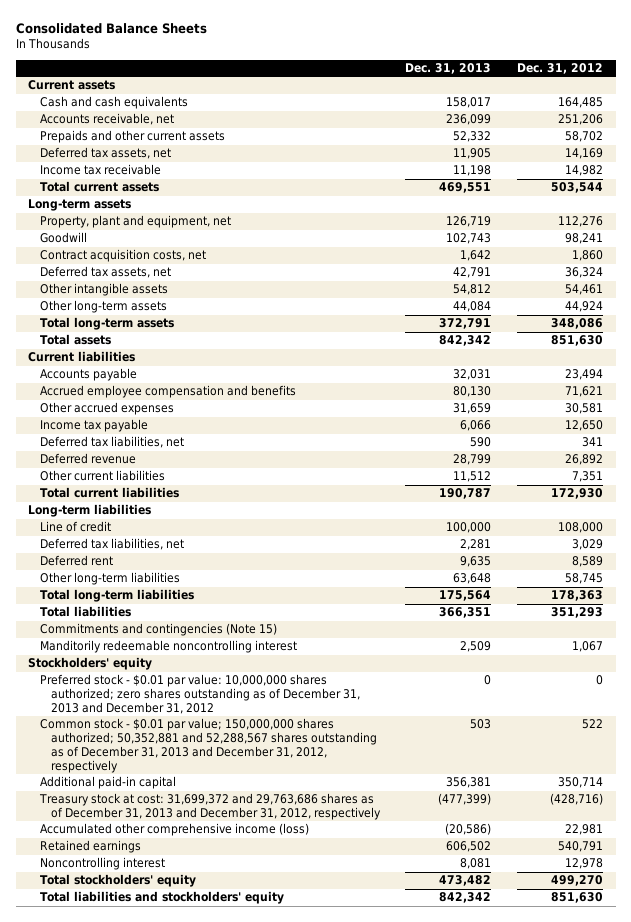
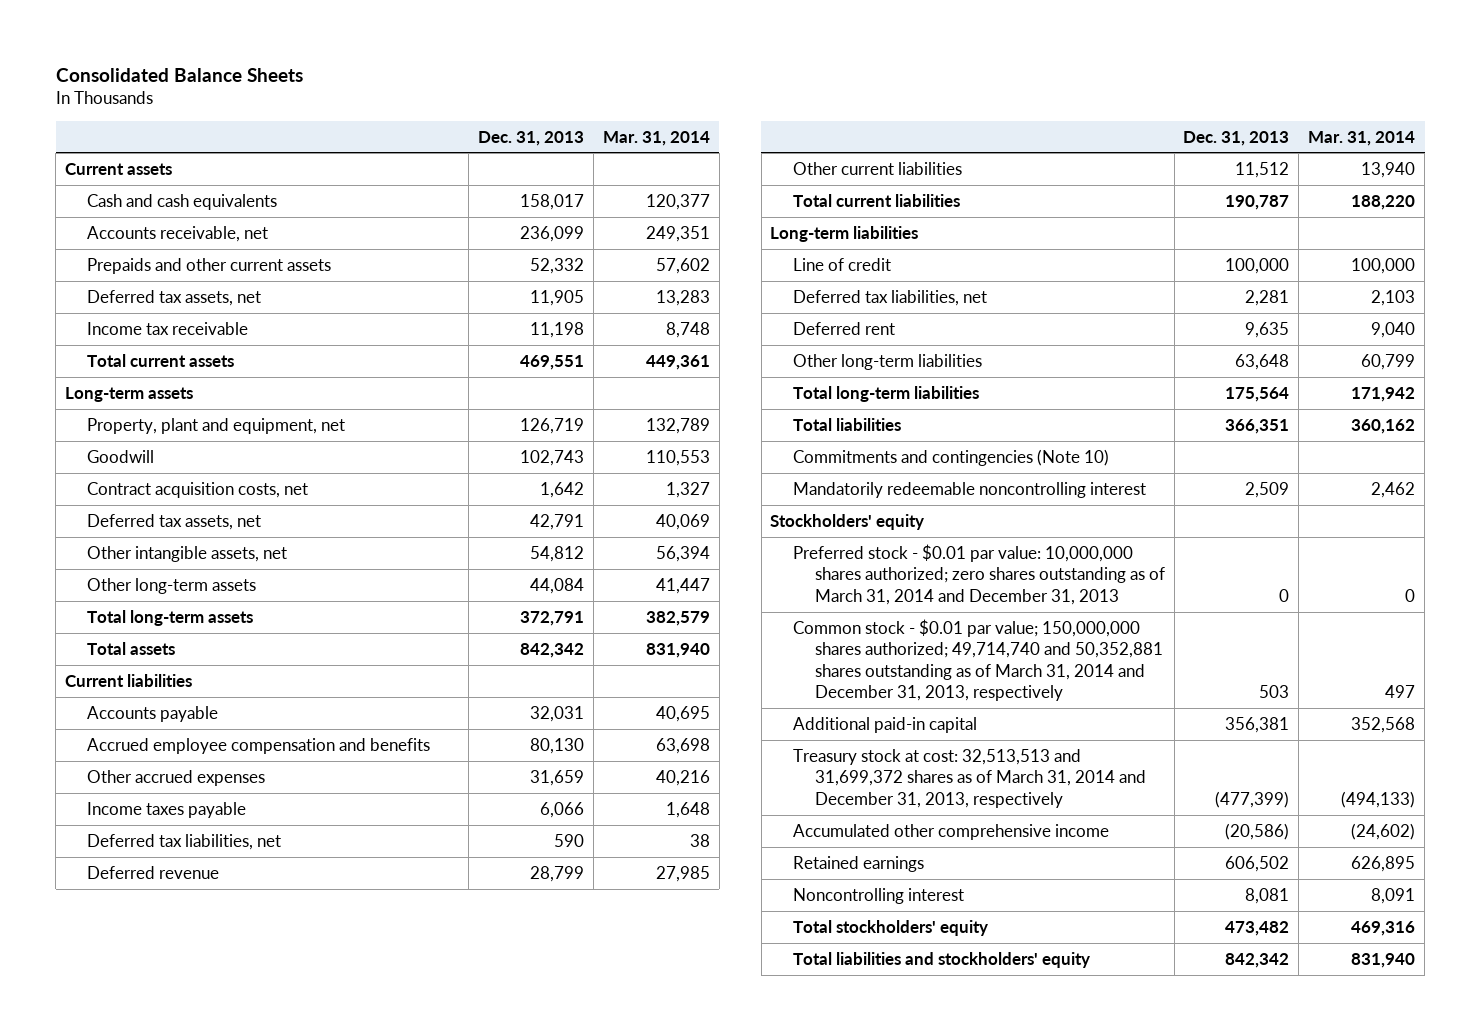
[516,63,603,75] Dec. 31, 2012 -> none
none -> [602,130,710,146] Mar. 31, 2014
[39,283,168,297] Other intangible assets -> [87,545,288,562] Other intangible assets, net
[39,419,148,433] Income tax payable -> [87,801,247,818] Income taxes payable
[39,623,277,637] Commitments and contingencies (Note 15) -> [792,448,1109,466] Commitments and contingencies (Note 10)
[39,640,297,654] Manditorily redeemable noncontrolling interest -> [792,481,1146,498] Mandatorily redeemable noncontrolling interest
[39,674,360,715] Preferred stock - $0.01 par value: 10,000,000 shares authorized; zero shares outstanding as of December 31, 2013 and December 31, 2012 -> [792,543,1165,605] Preferred stock - $0.01 par value: 10,000,000 shares authorized; zero shares outstanding as of March 31, 2014 and December 31, 2013
[39,718,377,773] Common stock - $0.01 par value; 150,000,000 shares authorized; 50,352,881 and 52,288,567 shares outstanding as of December 31, 2013 and December 31, 2012, respectively -> [792,618,1163,702] Common stock - $0.01 par value; 150,000,000 shares authorized; 49,714,740 and 50,352,881 shares outstanding as of March 31, 2014 and December 31, 2013, respectively
[38,793,381,821] Treasury stock at cost: 31,699,372 and 29,763,686 shares as of December 31, 2013 and December 31, 2012, respectively -> [792,748,1146,808] Treasury stock at cost: 32,513,513 and 31,699,372 shares as of March 31, 2014 and December 31, 2013, respectively
[39,823,309,837] Accumulated other comprehensive income (loss) -> [792,823,1109,840] Accumulated other comprehensive income

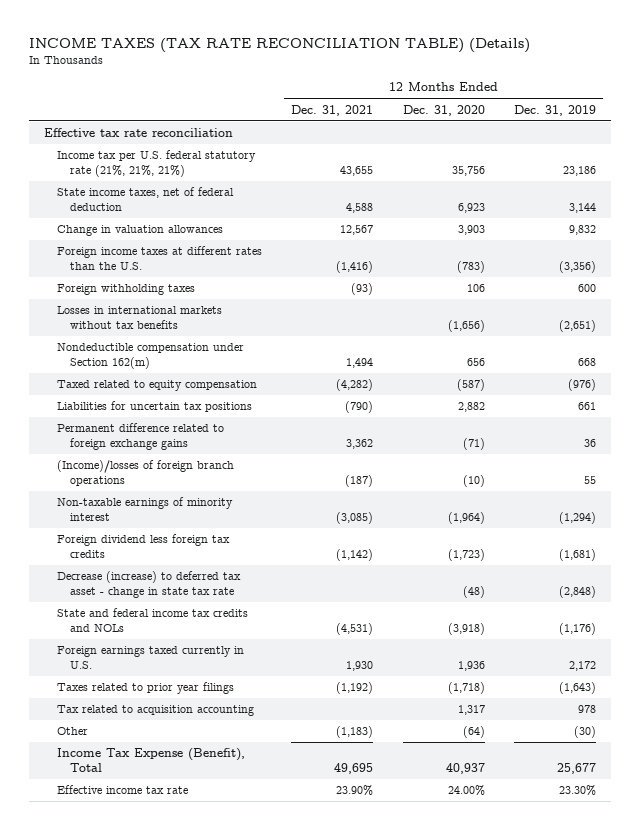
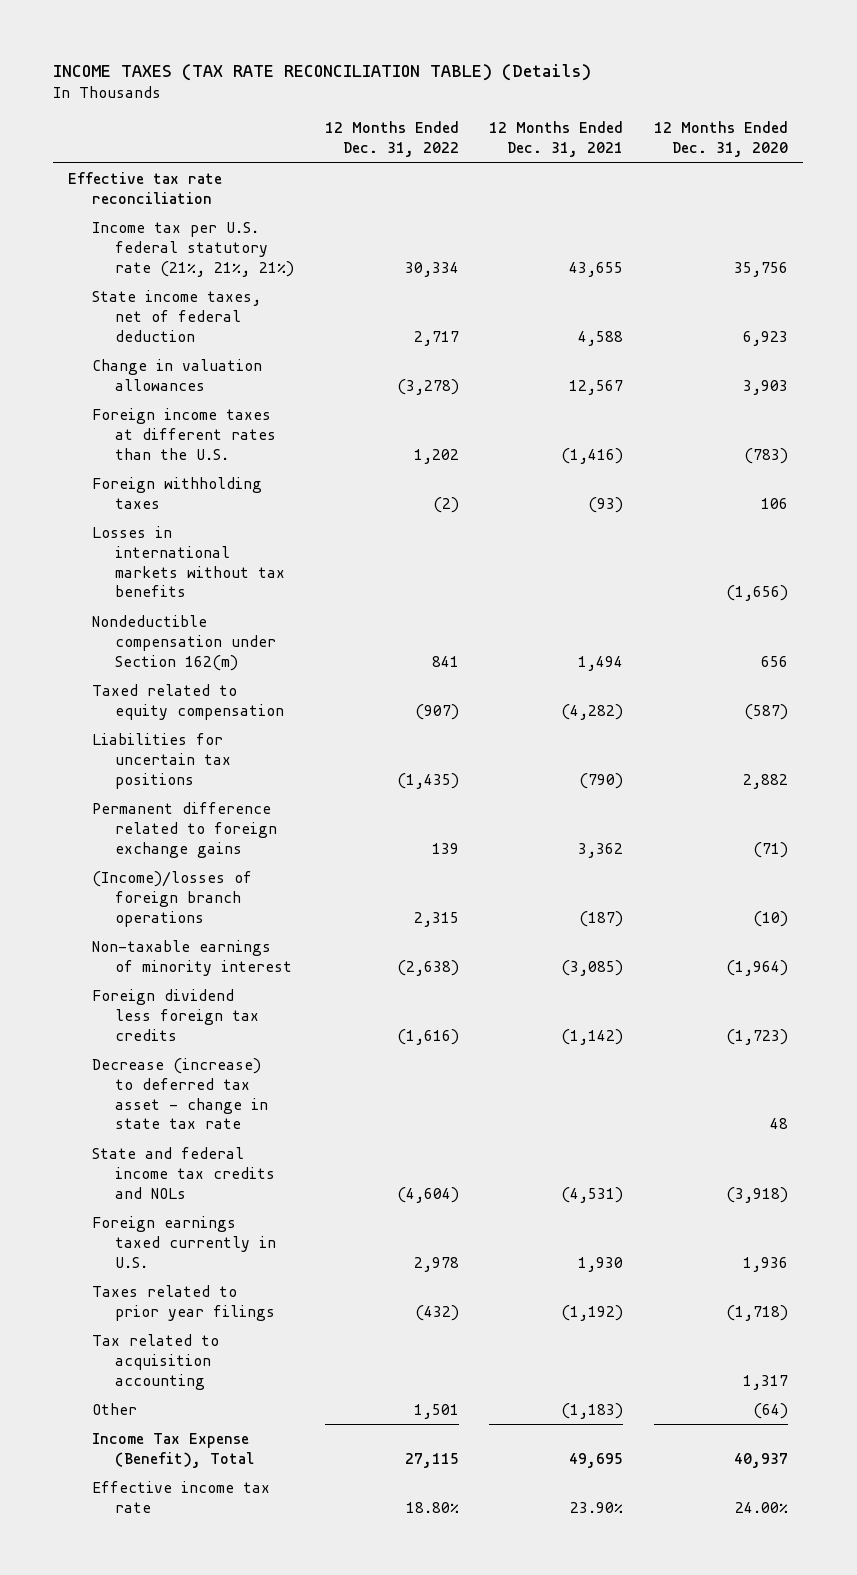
[513,104,596,116] Dec. 31, 2019 -> none
none -> [324,121,459,158] 12 Months Ended Dec. 31, 2022
[462,586,485,599] (48) -> [770,1118,789,1130] 48

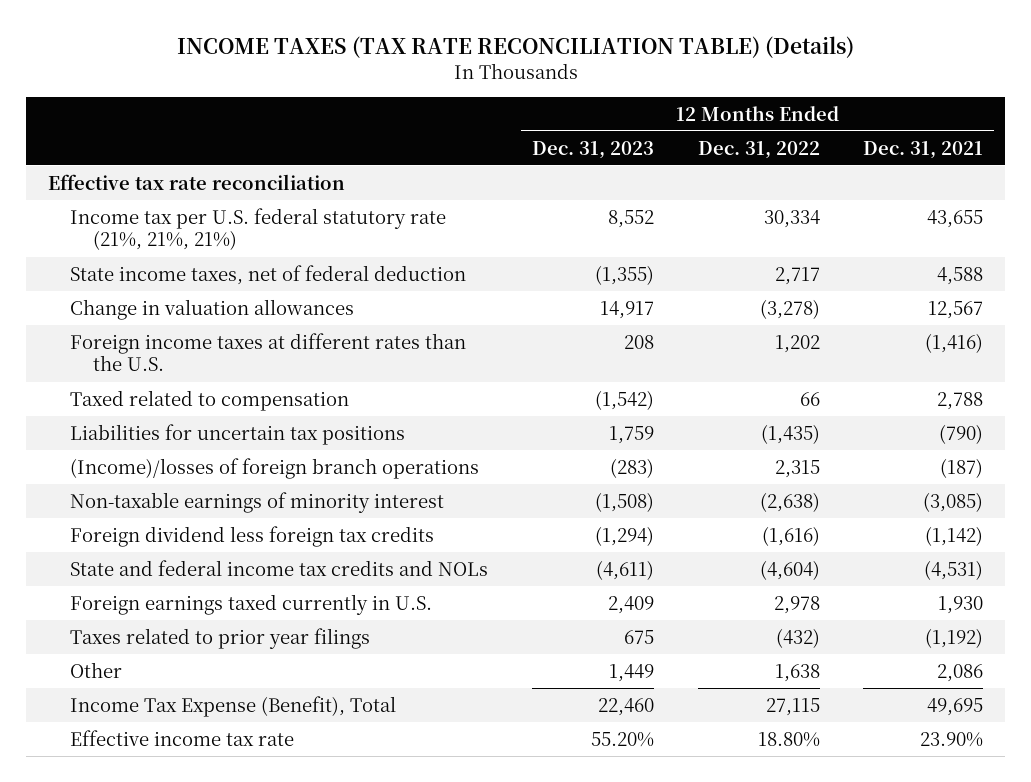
[654,121,789,158] 12 Months Ended Dec. 31, 2020 -> none
none -> [531,140,654,159] Dec. 31, 2023
[91,477,262,509] Foreign withholding taxes -> none
[91,526,286,598] Losses in international markets without tax benefits -> none
[91,615,277,671] Nondeductible compensation under Section 162(m) -> none
[91,684,285,720] Taxed related to equity compensation -> [70,389,350,411] Taxed related to compensation
[414,703,459,720] (907) -> [799,391,820,406] 66
[561,703,624,720] (4,282) -> [937,391,984,410] 2,788
[91,802,278,858] Permanent difference related to foreign exchange gains -> none
[91,1058,269,1130] Decrease (increase) to deferred tax asset - change in state tax rate -> none
[91,1334,219,1390] Tax related to acquisition accounting -> none
[413,1404,459,1420] 1,501 -> [774,663,820,682] 1,638
[561,1403,624,1420] (1,183) -> [937,663,984,682] 2,086

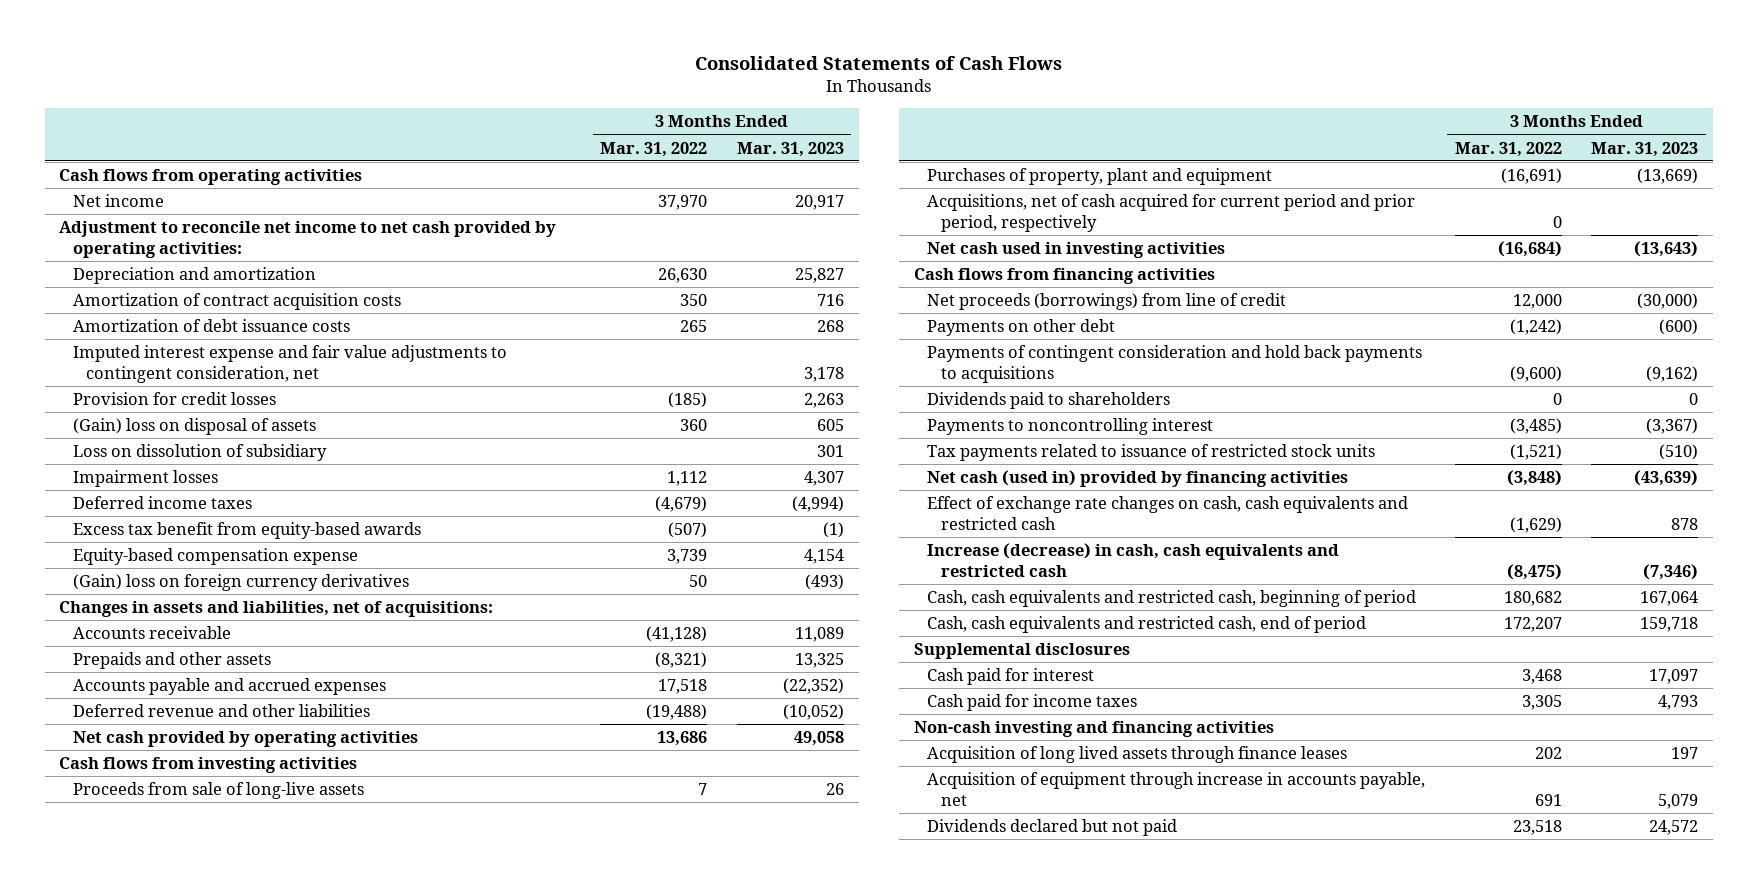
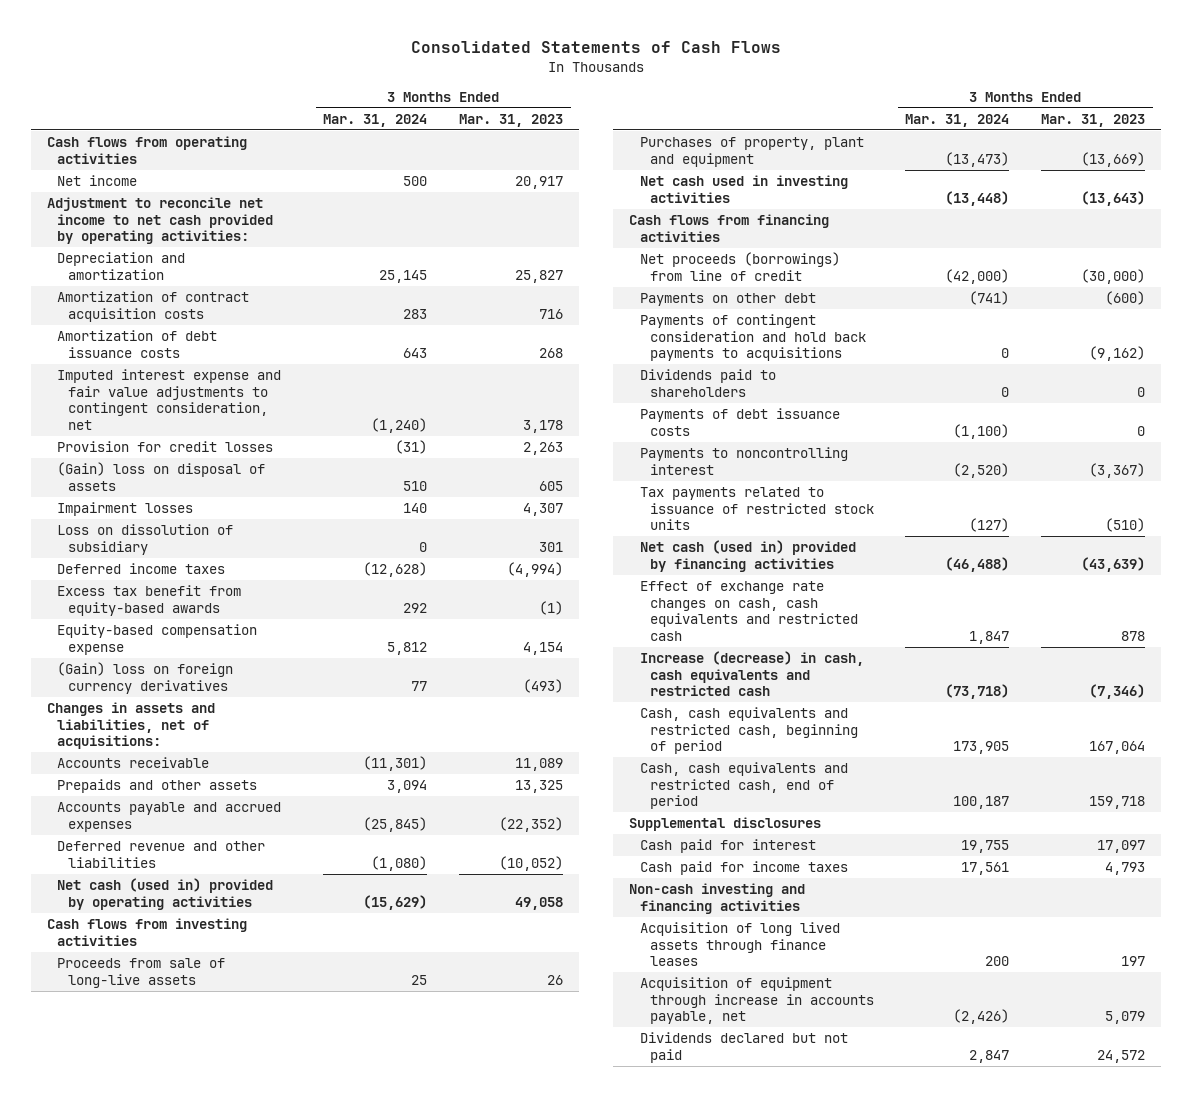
[600,141,708,157] Mar. 31, 2022 -> none
none -> [323,113,428,127] Mar. 31, 2024
[72,444,327,462] Loss on dissolution of subsidiary -> [57,524,234,555] Loss on dissolution of subsidiary
[72,731,418,748] Net cash provided by operating activities -> [57,878,274,910] Net cash (used in) provided by operating activities
[927,194,1416,233] Acquisitions, net of cash acquired for current period and prior period, respectively -> none
none -> [639,408,840,436] Payments of debt issuance costs

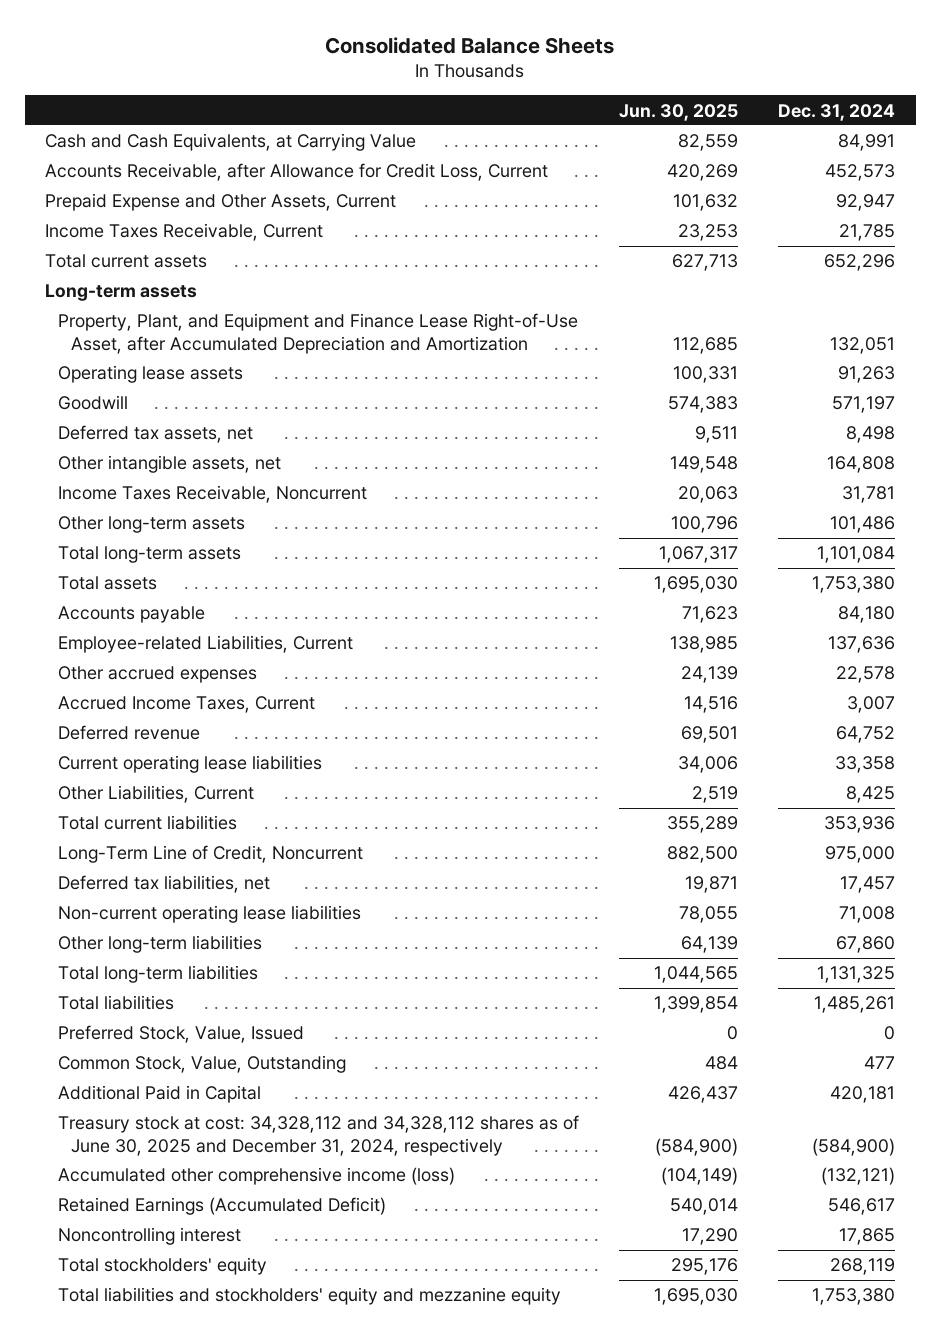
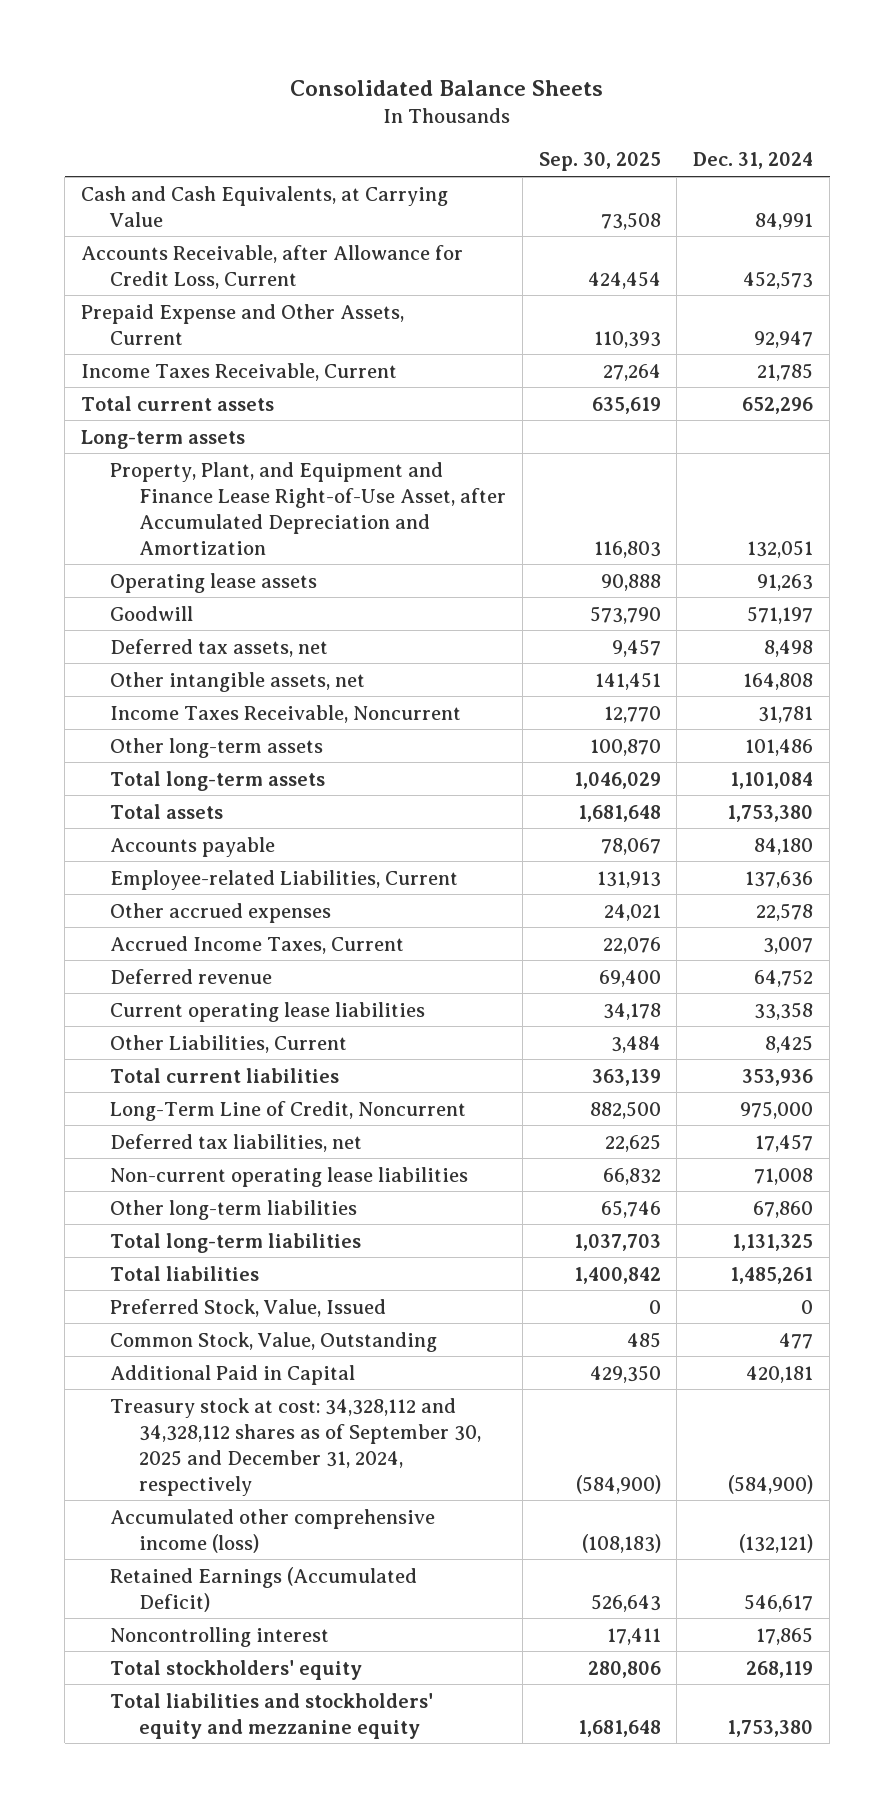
[619,103,739,121] Jun. 30, 2025 -> none
none -> [538,152,661,172] Sep. 30, 2025
[57,1115,579,1156] Treasury stock at cost: 34,328,112 and 34,328,112 shares as of June 30, 2025 and December 31, 2024, respectively -> [110,1397,481,1496] Treasury stock at cost: 34,328,112 and 34,328,112 shares as of September 30, 2025 and December 31, 2024, respectively

